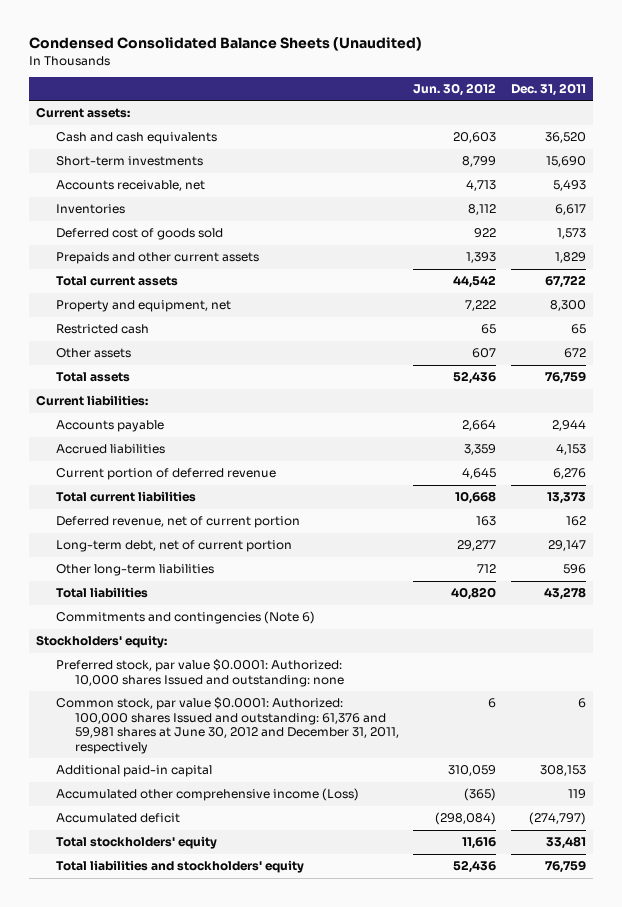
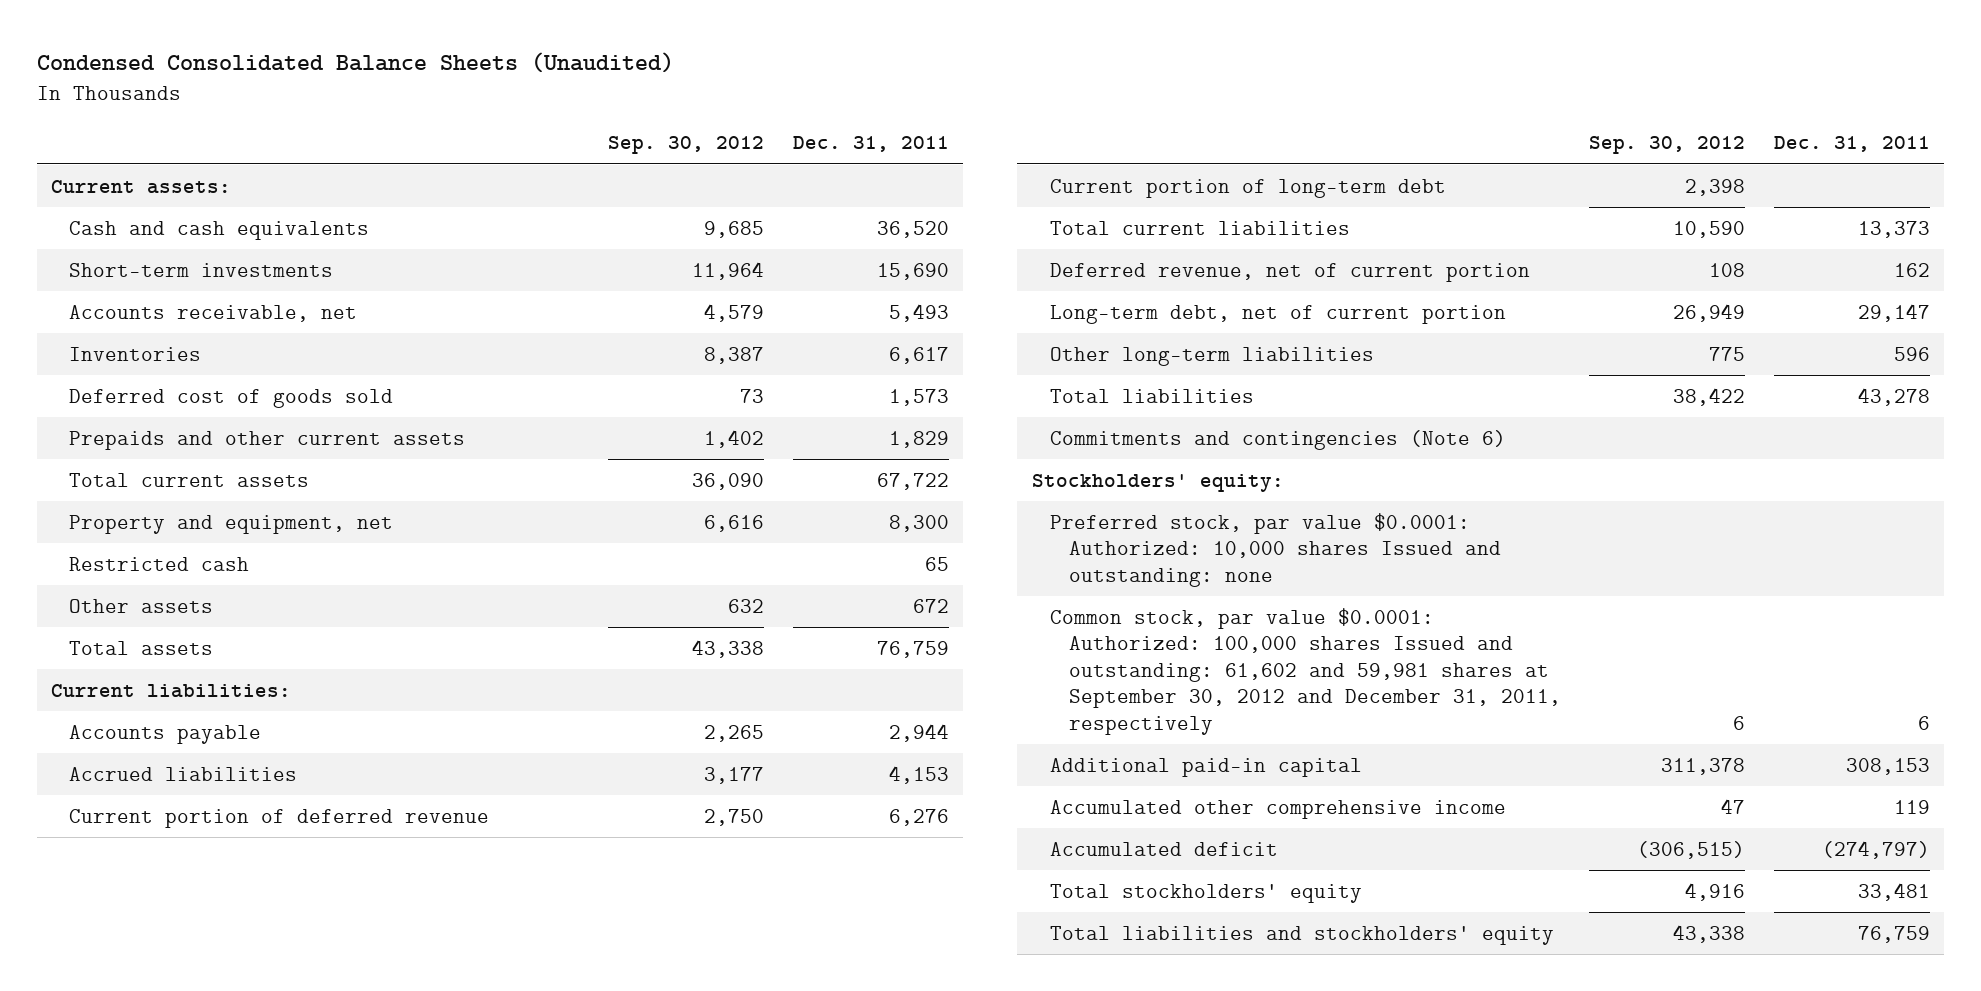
[413,83,497,97] Jun. 30, 2012 -> none
none -> [608,136,765,155] Sep. 30, 2012
none -> [1050,178,1447,198] Current portion of long-term debt
[55,697,399,755] Common stock, par value $0.0001: Authorized: 100,000 shares Issued and outstanding: 61,376 and 59,981 shares at June 30, 2012 and December 31, 2011, respectively -> [1050,607,1561,735] Common stock, par value $0.0001: Authorized: 100,000 shares Issued and outstanding: 61,602 and 59,981 shares at September 30, 2012 and December 31, 2011, respectively
[55,788,359,802] Accumulated other comprehensive income (Loss) -> [1050,799,1507,819] Accumulated other comprehensive income

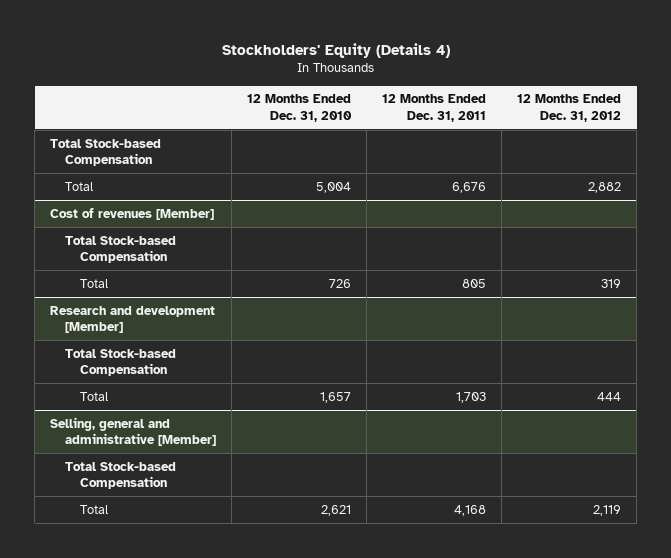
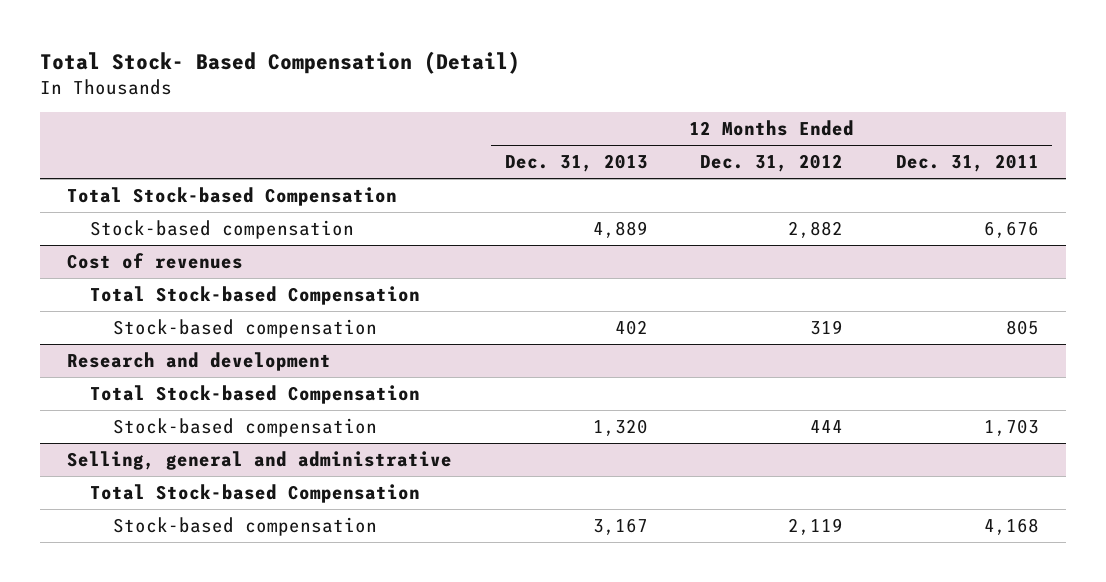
[221,42,450,58] Stockholders' Equity (Details 4) -> [40,50,521,74] Total Stock- Based Compensation (Detail)
[247,94,353,122] 12 Months Ended Dec. 31, 2010 -> none
none -> [504,154,648,173] Dec. 31, 2013
[65,181,94,191] Total -> [89,220,354,240] Stock-based compensation
[50,207,215,220] Cost of revenues [Member] -> [66,253,243,270] Cost of revenues
[79,278,108,288] Total -> [113,319,378,339] Stock-based compensation
[50,305,216,334] Research and development [Member] -> [66,352,331,372] Research and development
[79,391,108,401] Total -> [113,418,378,438] Stock-based compensation
[50,416,217,447] Selling, general and administrative [Member] -> [66,451,452,471] Selling, general and administrative
[79,504,108,514] Total -> [113,517,378,537] Stock-based compensation

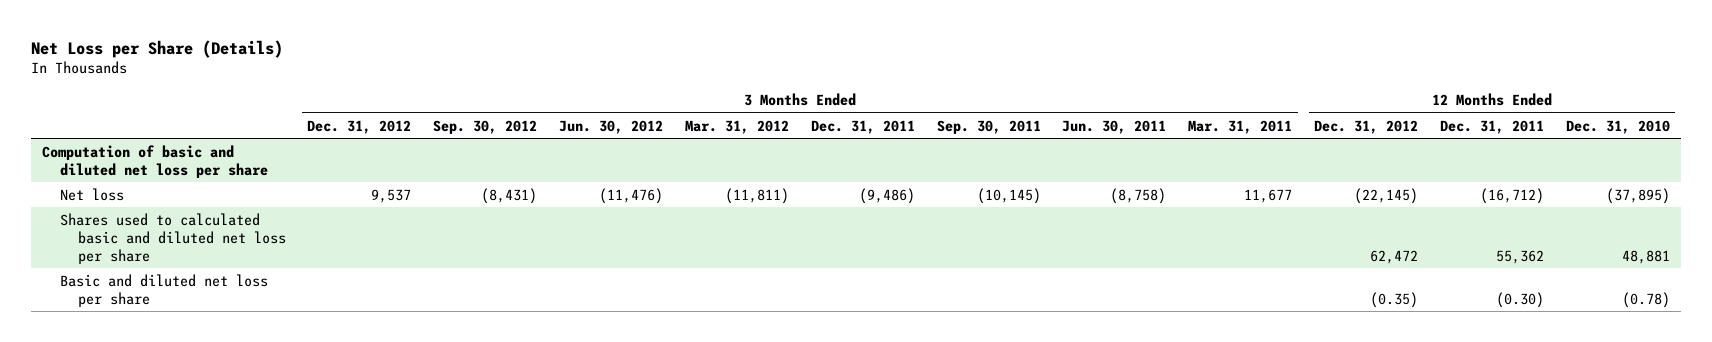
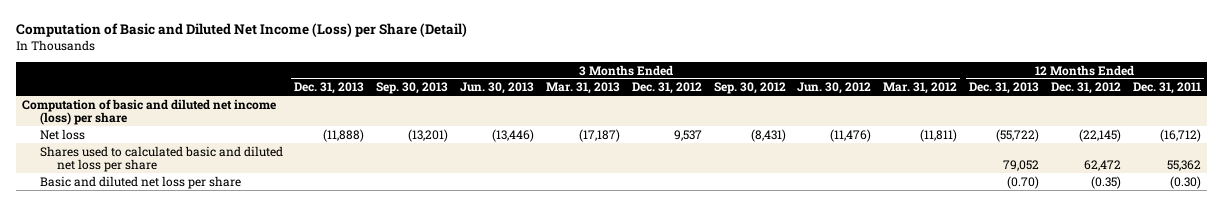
[30,39,283,58] Net Loss per Share (Details) -> [16,23,468,38] Computation of Basic and Diluted Net Income (Loss) per Share (Detail)
[810,119,915,134] Dec. 31, 2011 -> none
[936,119,1041,134] Sep. 30, 2011 -> none
[1062,119,1167,134] Jun. 30, 2011 -> none
[1188,119,1293,134] Mar. 31, 2011 -> none
[1565,119,1670,134] Dec. 31, 2010 -> none
none -> [294,82,365,95] Dec. 31, 2013
none -> [376,82,449,95] Sep. 30, 2013
none -> [460,82,535,95] Jun. 30, 2013
none -> [545,82,620,95] Mar. 31, 2013
none -> [969,82,1040,95] Dec. 31, 2013
[41,144,268,178] Computation of basic and diluted net loss per share -> [21,98,276,126] Computation of basic and diluted net income (loss) per share

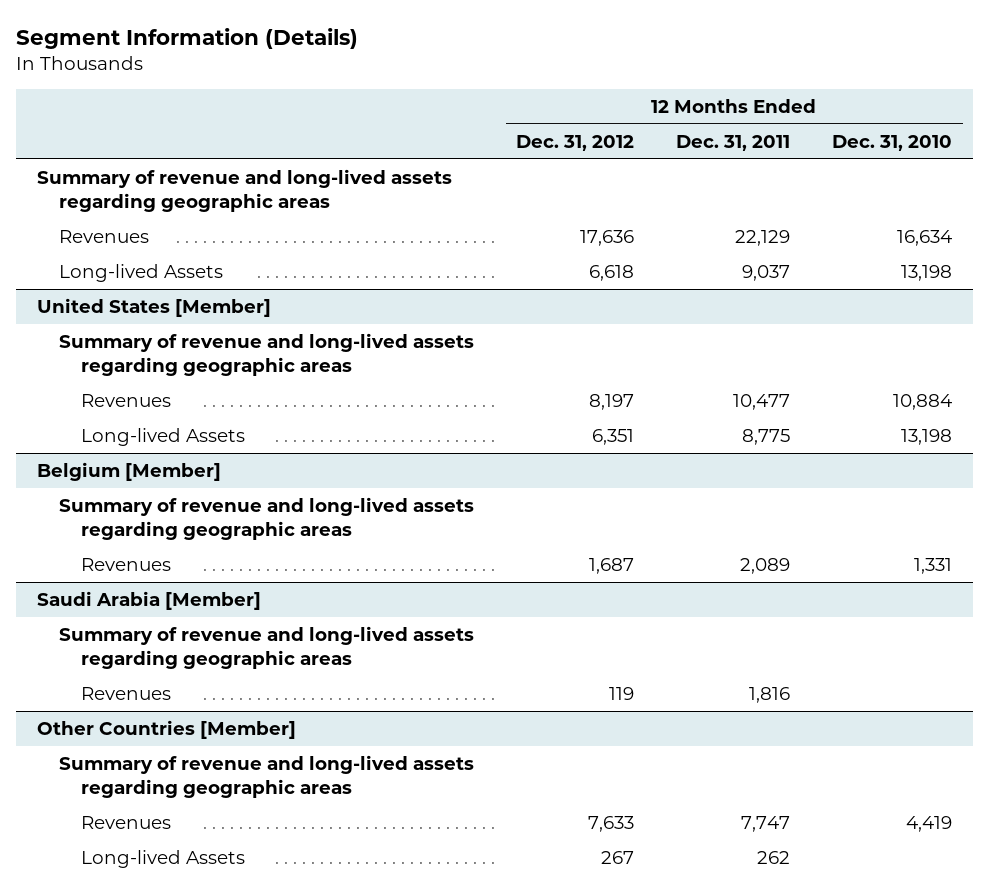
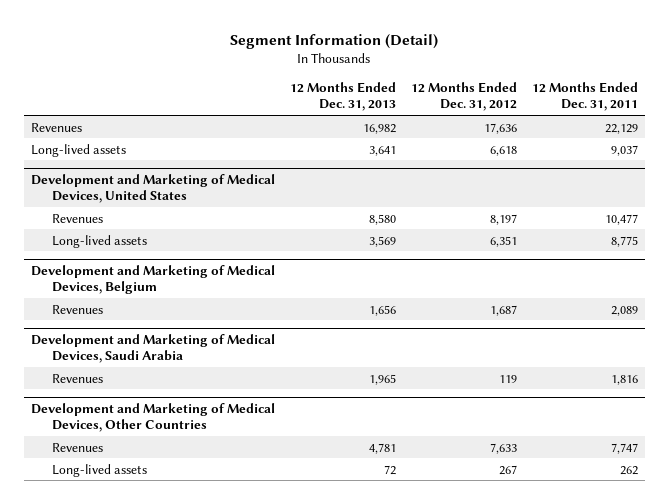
[16,28,359,50] Segment Information (Details) -> [230,33,439,49] Segment Information (Detail)
[832,134,953,151] Dec. 31, 2010 -> none
none -> [289,82,396,112] 12 Months Ended Dec. 31, 2013
[37,169,453,212] Summary of revenue and long-lived assets regarding geographic areas -> none
[37,298,272,318] United States [Member] -> none
[59,333,475,376] Summary of revenue and long-lived assets regarding geographic areas -> none
[59,264,224,283] Long-lived Assets -> [31,143,127,157] Long-lived assets
none -> [31,173,276,203] Development and Marketing of Medical Devices, United States
[37,462,222,482] Belgium [Member] -> none
[59,497,475,540] Summary of revenue and long-lived assets regarding geographic areas -> none
[80,428,245,447] Long-lived Assets -> [51,234,147,248] Long-lived assets
none -> [31,264,276,294] Development and Marketing of Medical Devices, Belgium
[37,591,262,611] Saudi Arabia [Member] -> none
[59,626,475,669] Summary of revenue and long-lived assets regarding geographic areas -> none
none -> [31,333,276,363] Development and Marketing of Medical Devices, Saudi Arabia
[37,720,297,740] Other Countries [Member] -> none
[59,755,475,798] Summary of revenue and long-lived assets regarding geographic areas -> none
none -> [31,402,276,432] Development and Marketing of Medical Devices, Other Countries
[80,850,245,869] Long-lived Assets -> [51,463,147,477] Long-lived assets

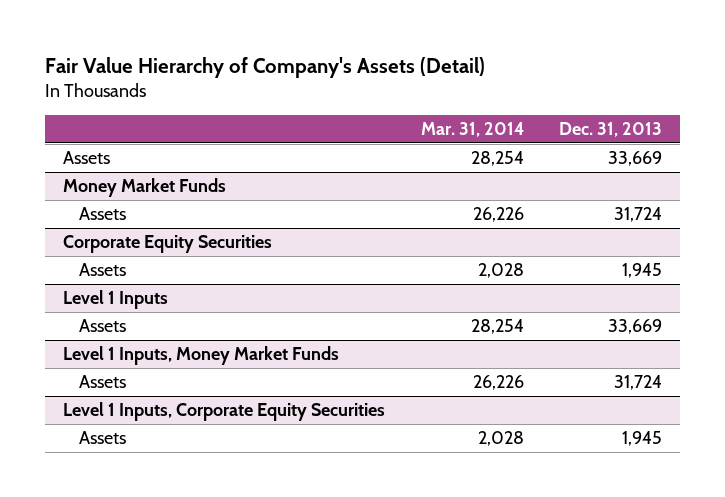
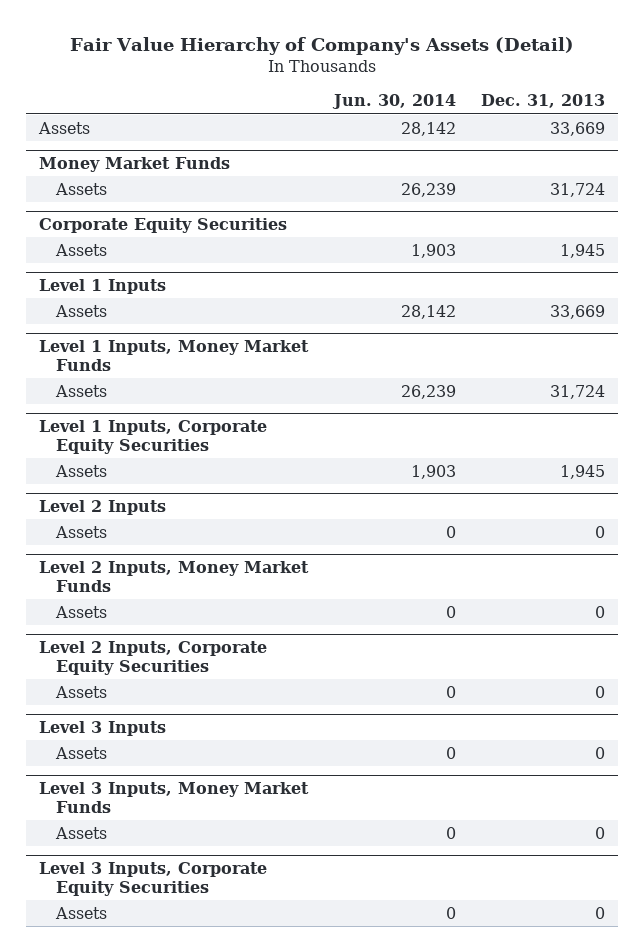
[420,122,524,138] Mar. 31, 2014 -> none
none -> [331,94,456,110] Jun. 30, 2014
none -> [38,500,166,516] Level 2 Inputs
none -> [54,525,107,538] Assets
none -> [38,561,309,592] Level 2 Inputs, Money Market Funds
none -> [54,605,107,618] Assets
none -> [38,641,267,675] Level 2 Inputs, Corporate Equity Securities
none -> [54,685,107,698] Assets
none -> [38,721,166,737] Level 3 Inputs
none -> [54,746,107,759] Assets
none -> [38,782,309,813] Level 3 Inputs, Money Market Funds
none -> [54,826,107,839] Assets
none -> [38,862,267,896] Level 3 Inputs, Corporate Equity Securities
none -> [54,906,107,919] Assets

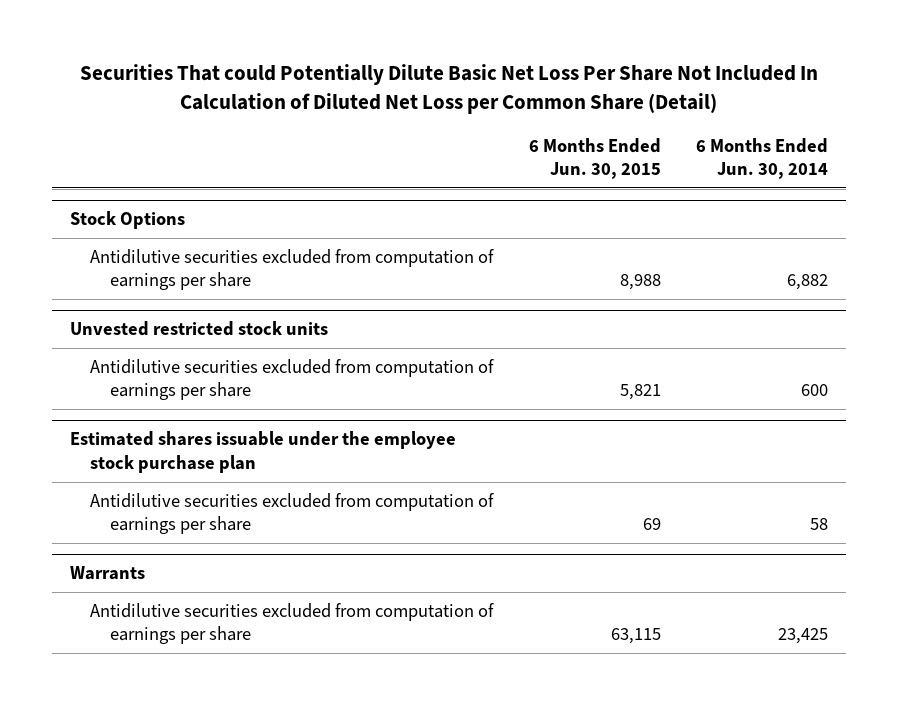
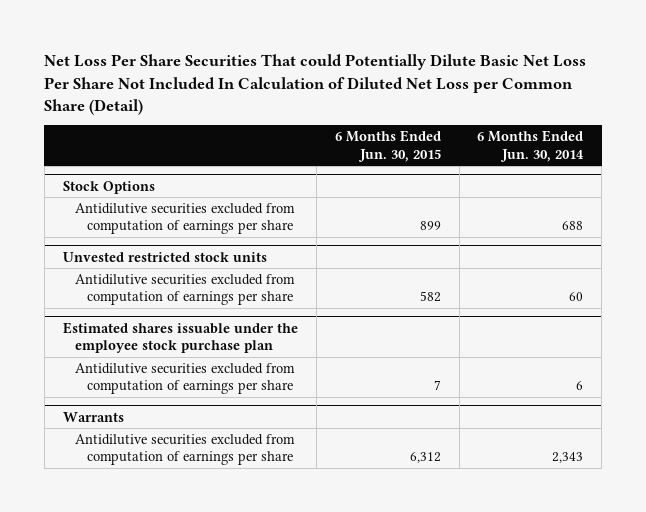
[80,64,819,114] Securities That could Potentially Dilute Basic Net Loss Per Share Not Included In Calculation of Diluted Net Loss per Common Share (Detail) -> [44,54,587,115] Net Loss Per Share Securities That could Potentially Dilute Basic Net Loss Per Share Not Included In Calculation of Diluted Net Loss per Common Share (Detail)
[619,274,661,291] 8,988 -> [419,221,441,231] 899
[787,274,829,291] 6,882 -> [562,221,584,231] 688
[619,384,661,401] 5,821 -> [419,291,441,303] 582
[801,384,829,397] 600 -> [569,292,584,302] 60
[642,518,661,531] 69 -> [433,380,441,391] 7
[810,518,829,531] 58 -> [576,381,584,391] 6
[610,628,661,645] 63,115 -> [409,452,441,464] 6,312
[778,628,829,645] 23,425 -> [552,452,584,464] 2,343

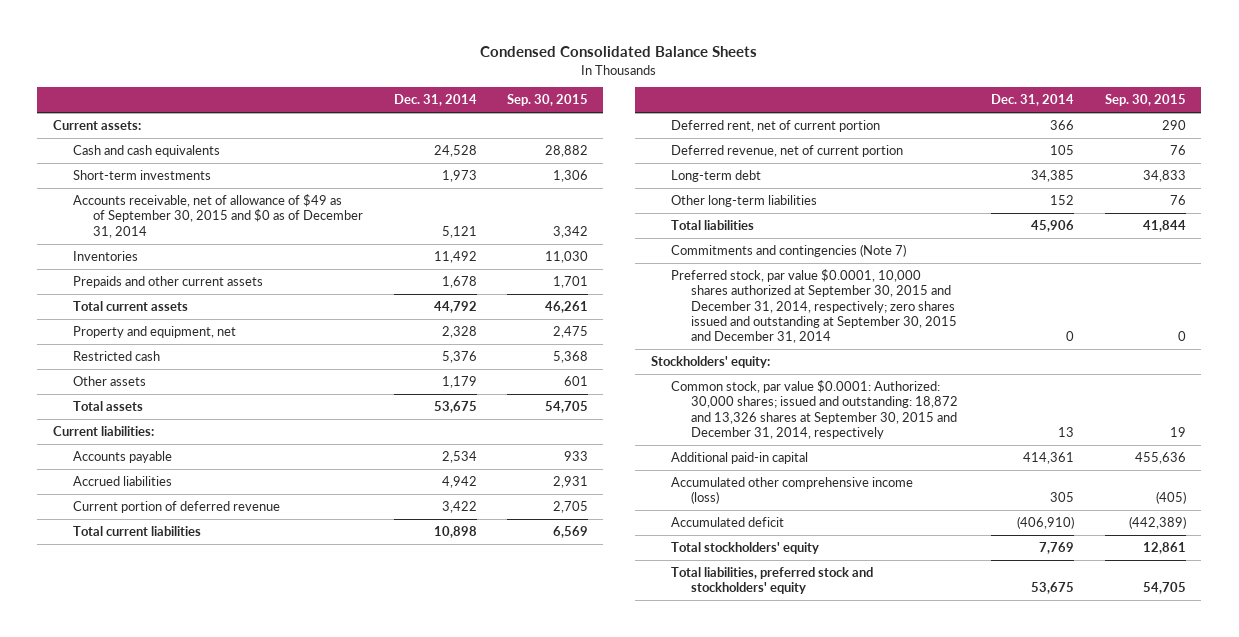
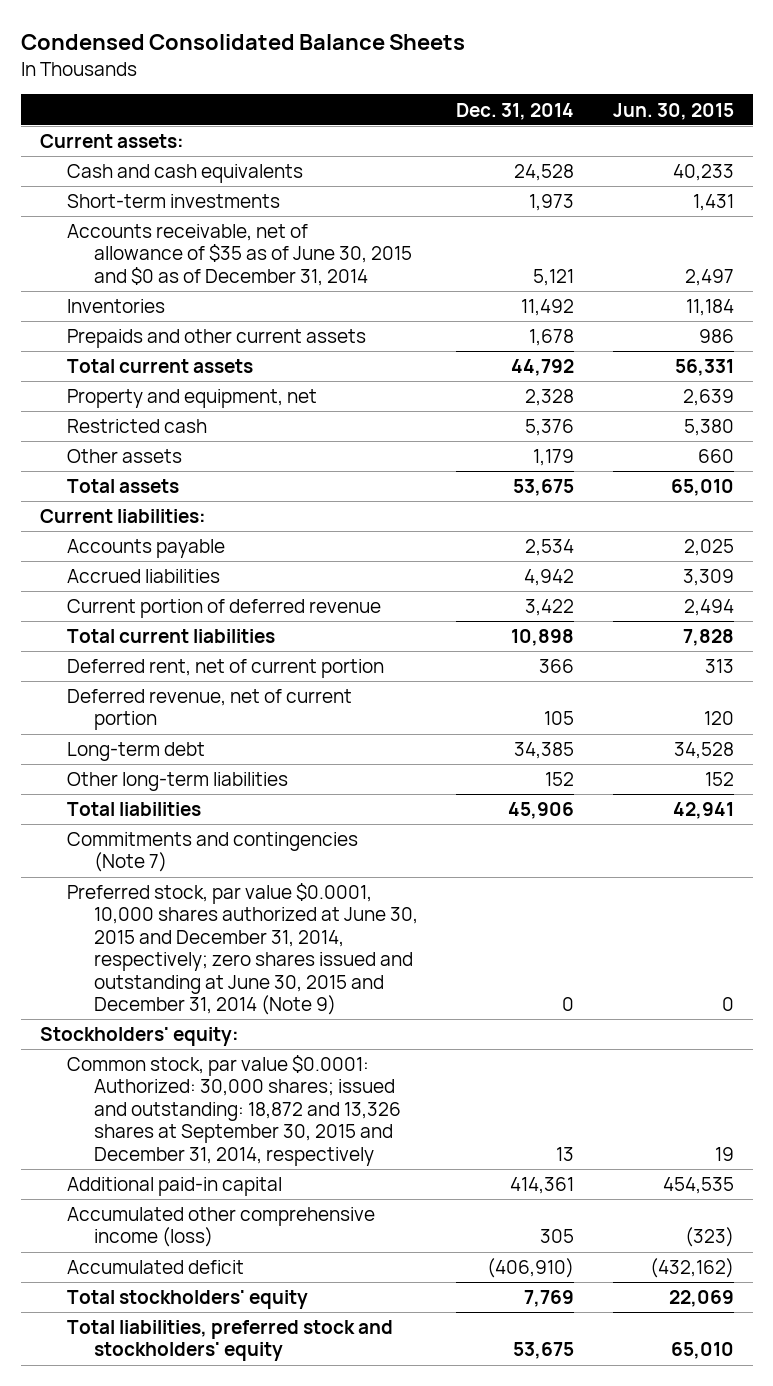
[507,94,589,107] Sep. 30, 2015 -> none
none -> [612,102,734,120] Jun. 30, 2015
[72,194,364,238] Accounts receivable, net of allowance of $49 as of September 30, 2015 and $0 as of December 31, 2014 -> [66,224,413,286] Accounts receivable, net of allowance of $35 as of June 30, 2015 and $0 as of December 31, 2014
[670,269,957,344] Preferred stock, par value $0.0001, 10,000 shares authorized at September 30, 2015 and December 31, 2014, respectively; zero shares issued and outstanding at September 30, 2015 and December 31, 2014 -> [66,883,419,1015] Preferred stock, par value $0.0001, 10,000 shares authorized at June 30, 2015 and December 31, 2014, respectively; zero shares issued and outstanding at June 30, 2015 and December 31, 2014 (Note 9)

